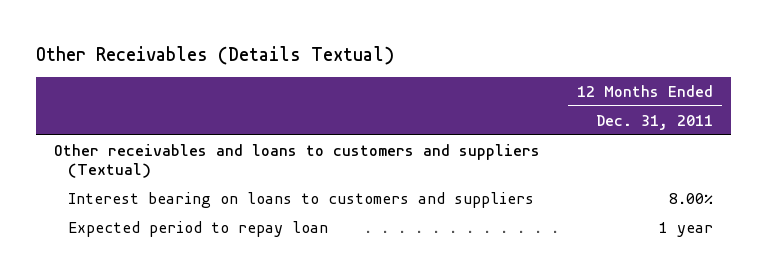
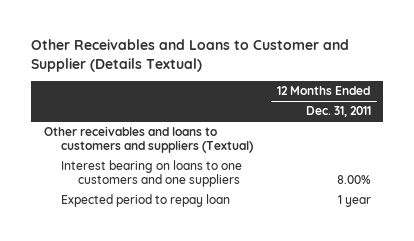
[36,45,395,65] Other Receivables (Details Textual) -> [31,39,350,72] Other Receivables and Loans to Customer and Supplier (Details Textual)
[67,192,534,209] Interest bearing on loans to customers and suppliers -> [61,160,243,188] Interest bearing on loans to one customers and one suppliers

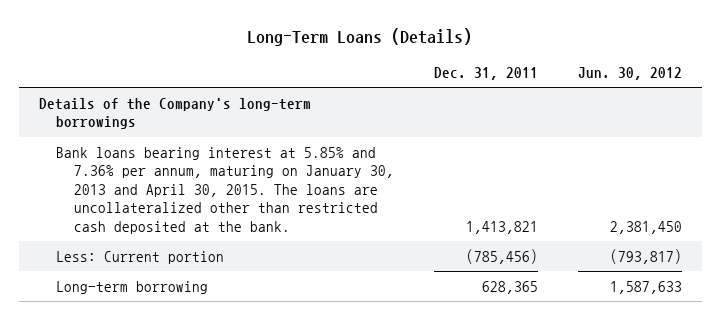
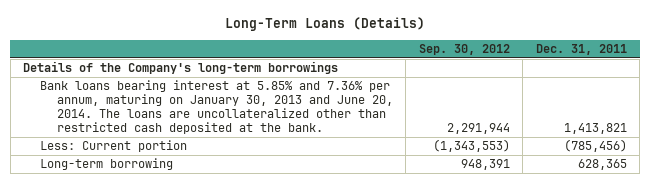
[578,66,683,80] Jun. 30, 2012 -> none
none -> [418,43,510,55] Sep. 30, 2012
[56,146,394,234] Bank loans bearing interest at 5.85% and 7.36% per annum, maturing on January 30, 2013 and April 30, 2015. The loans are uncollateralized other than restricted cash deposited at the bank. -> [40,80,393,134] Bank loans bearing interest at 5.85% and 7.36% per annum, maturing on January 30, 2013 and June 20, 2014. The loans are uncollateralized other than restricted cash deposited at the bank.

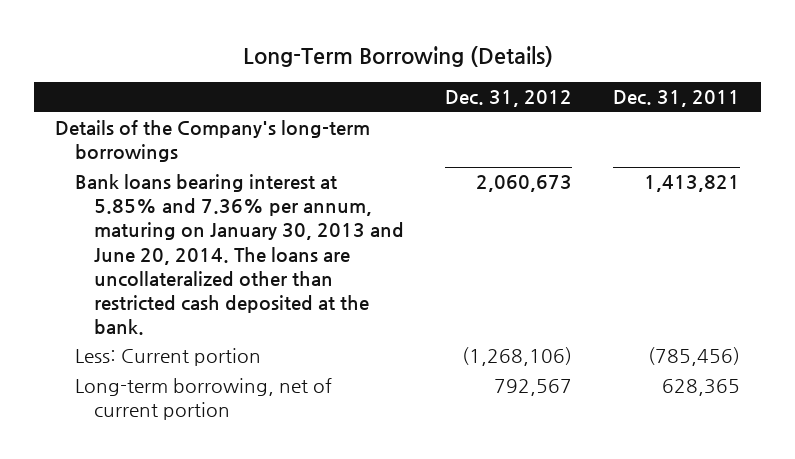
[225,17,426,32] Long-Term Loans (Details) -> [242,46,553,68] Long-Term Borrowing (Details)
[418,43,510,55] Sep. 30, 2012 -> none
none -> [445,90,573,108] Dec. 31, 2012
[40,158,174,171] Long-term borrowing -> [74,378,332,421] Long-term borrowing, net of current portion

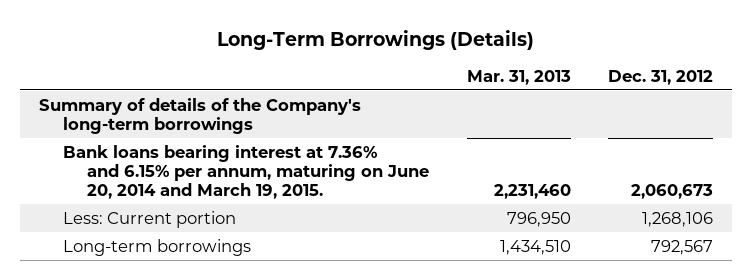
[242,46,553,68] Long-Term Borrowing (Details) -> [216,29,534,50] Long-Term Borrowings (Details)
[613,90,741,108] Dec. 31, 2011 -> none
none -> [466,69,571,85] Mar. 31, 2013
[54,120,370,163] Details of the Company's long-term borrowings -> [38,97,361,134] Summary of details of the Company's long-term borrowings
[74,174,405,335] Bank loans bearing interest at 5.85% and 7.36% per annum, maturing on January 30, 2013 and June 20, 2014. The loans are uncollateralized other than restricted cash deposited at the bank. -> [62,144,430,200] Bank loans bearing interest at 7.36% and 6.15% per annum, maturing on June 20, 2014 and March 19, 2015.
[462,347,573,367] (1,268,106) -> [642,211,714,227] 1,268,106
[74,378,332,421] Long-term borrowing, net of current portion -> [62,238,251,256] Long-term borrowings

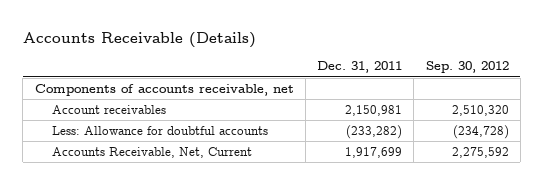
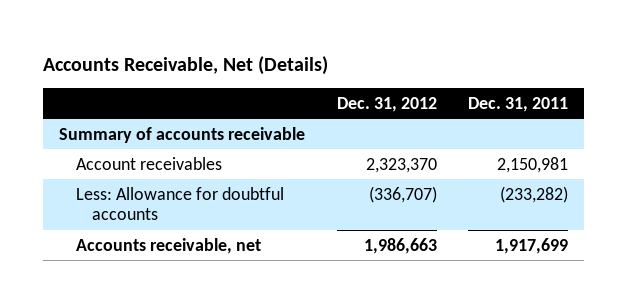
[22,31,256,48] Accounts Receivable (Details) -> [43,55,329,75] Accounts Receivable, Net (Details)
[425,61,509,74] Sep. 30, 2012 -> none
none -> [336,96,437,112] Dec. 31, 2012
[34,84,294,97] Components of accounts receivable, net -> [59,126,306,143] Summary of accounts receivable
[51,147,252,159] Accounts Receivable, Net, Current -> [75,237,261,254] Accounts receivable, net

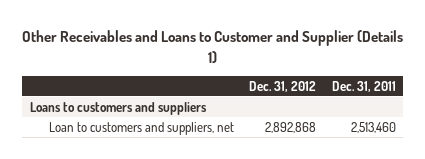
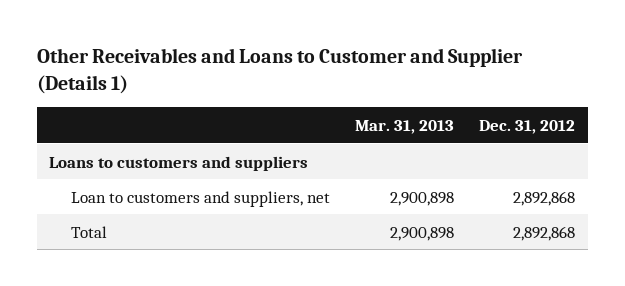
[331,80,396,92] Dec. 31, 2011 -> none
none -> [355,119,455,134] Mar. 31, 2013
none -> [71,225,108,238] Total

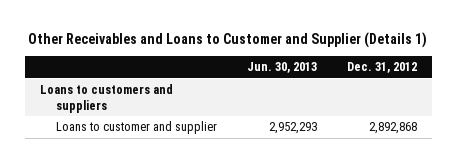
[355,119,455,134] Mar. 31, 2013 -> none
none -> [246,62,317,74] Jun. 30, 2013
[71,225,108,238] Total -> none
[71,190,331,207] Loan to customers and suppliers, net -> [56,121,218,135] Loans to customer and supplier

